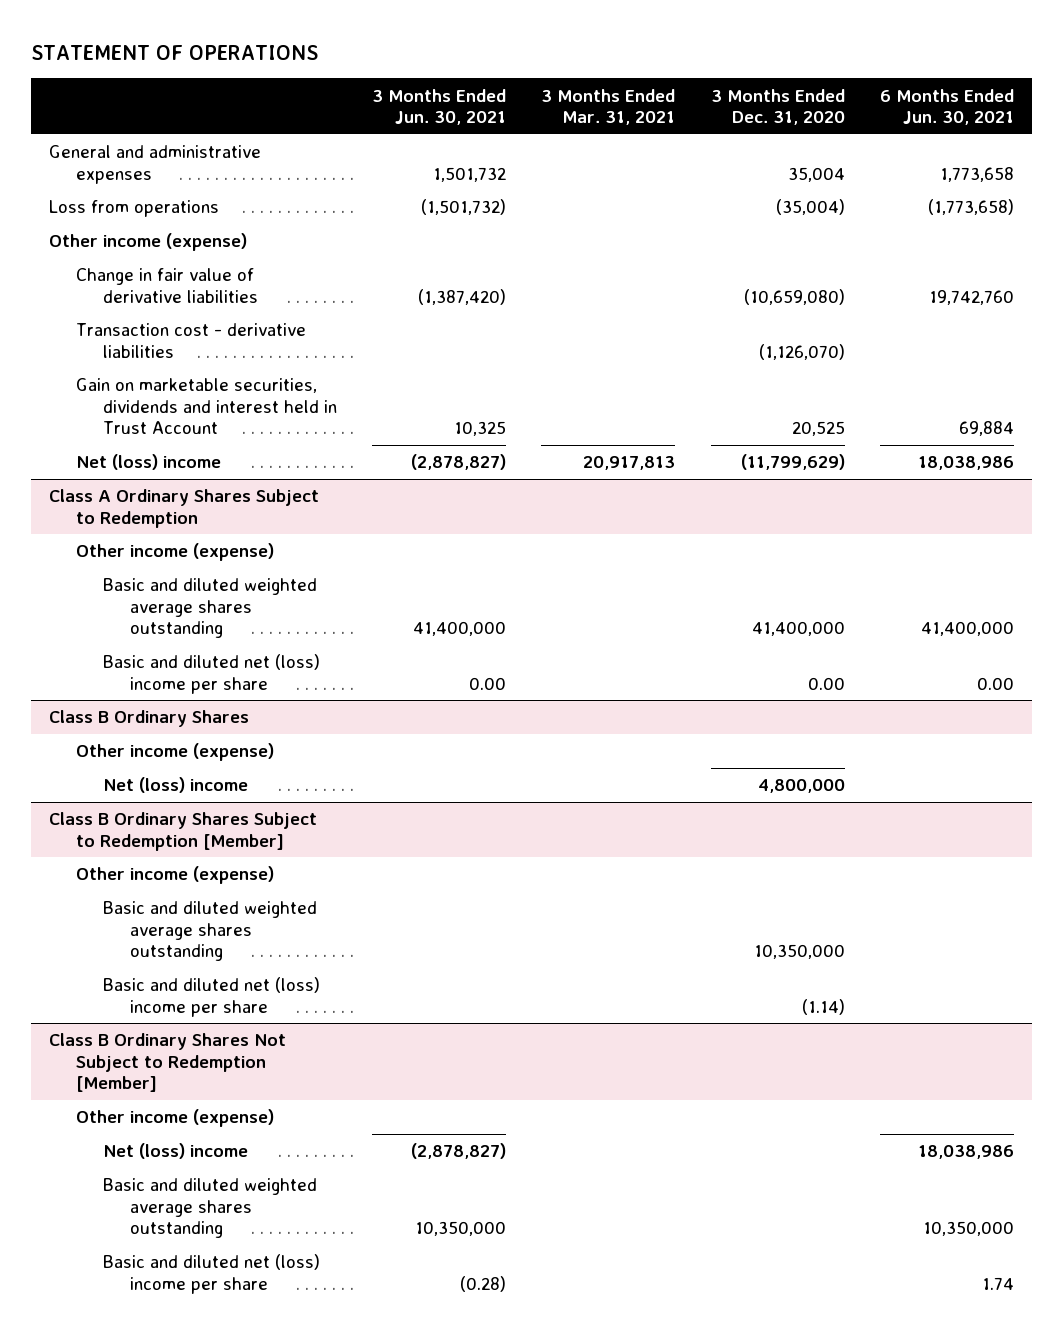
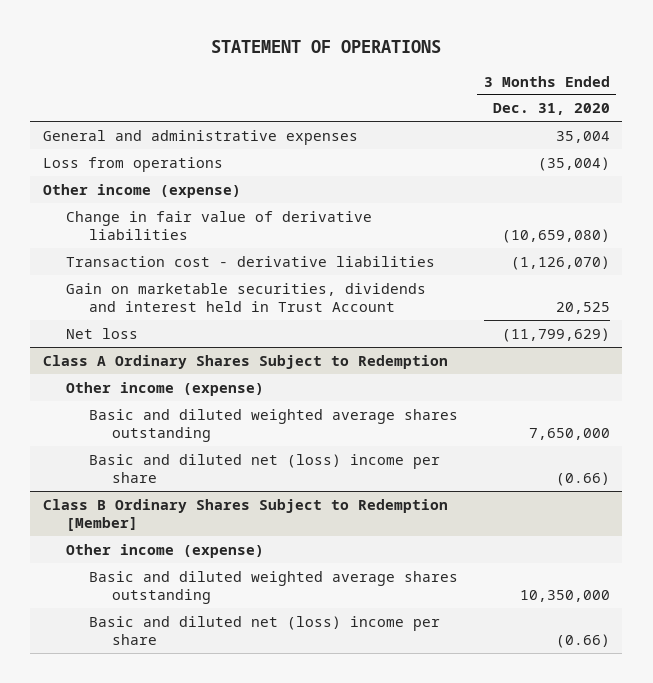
[372,88,507,125] 3 Months Ended Jun. 30, 2021 -> none
[541,88,676,125] 3 Months Ended Mar. 31, 2021 -> none
[880,88,1015,125] 6 Months Ended Jun. 30, 2021 -> none
[75,454,221,471] Net (loss) income -> [66,327,139,339] Net loss
[48,710,249,728] Class B Ordinary Shares -> none
[75,743,274,762] Other income (expense) -> none
[102,777,248,794] Net (loss) income -> none
[751,620,845,636] 41,400,000 -> [528,427,610,440] 7,650,000
[807,676,845,690] 0.00 -> [555,471,610,486] (0.66)
[48,1033,286,1092] Class B Ordinary Shares Not Subject to Redemption [Member] -> none
[75,1109,274,1128] Other income (expense) -> none
[102,1143,248,1160] Net (loss) income -> none
[102,1178,317,1238] Basic and diluted weighted average shares outstanding -> none
[102,1254,320,1294] Basic and diluted net (loss) income per share -> none
[801,998,845,1015] (1.14) -> [555,633,610,648] (0.66)

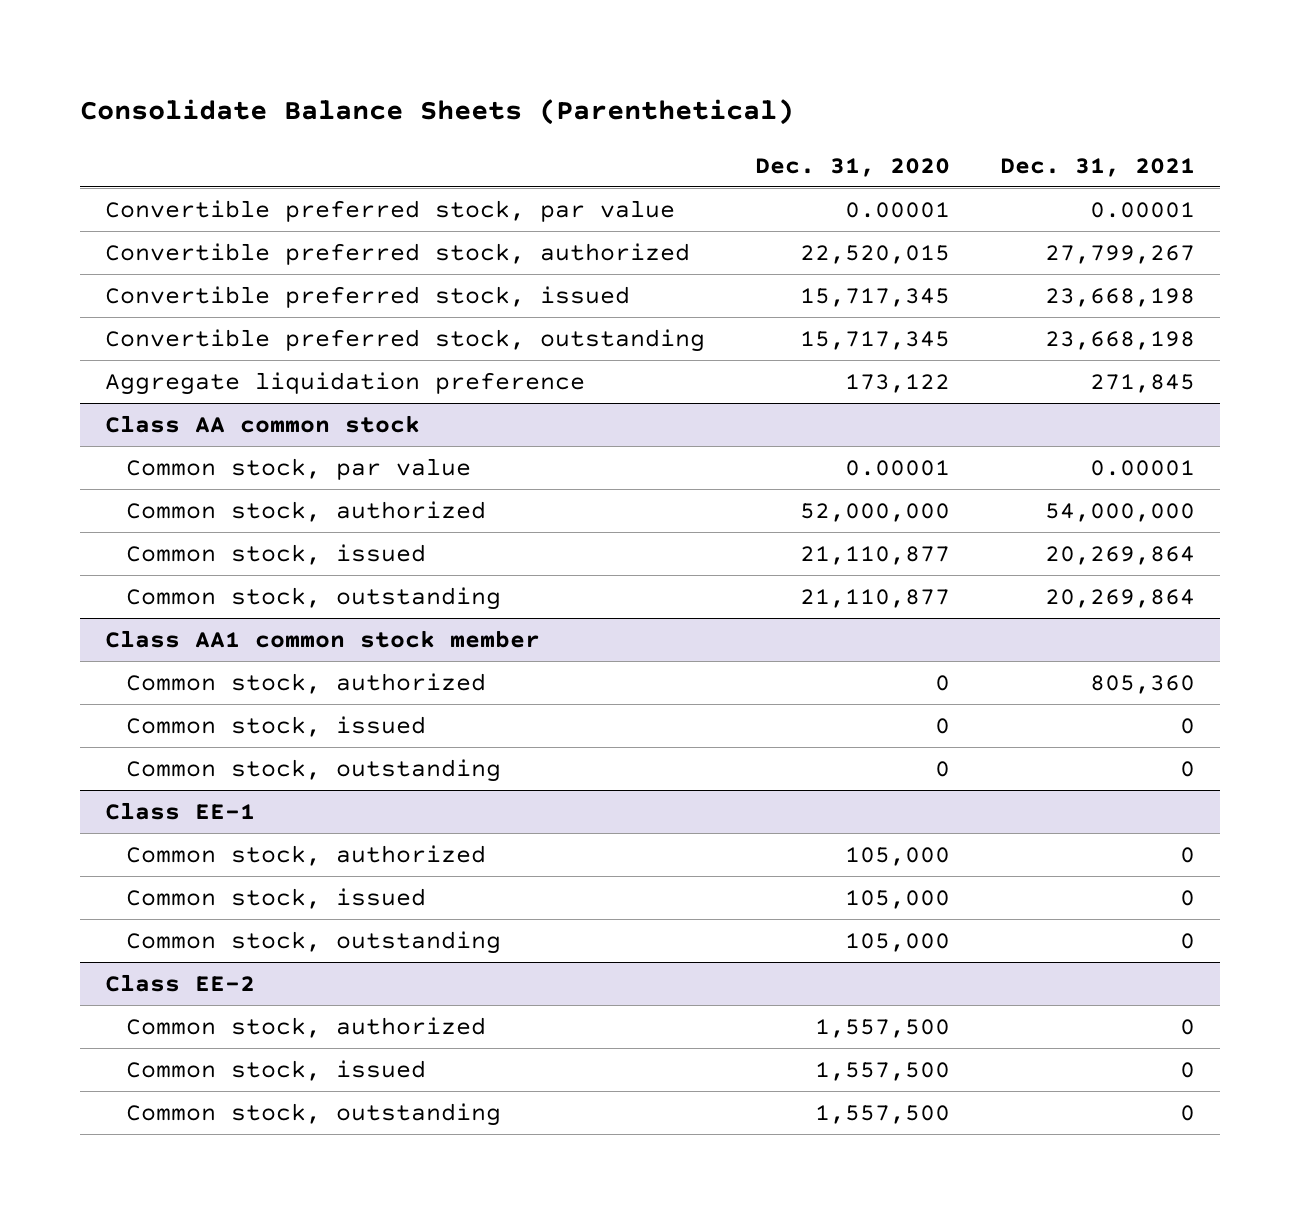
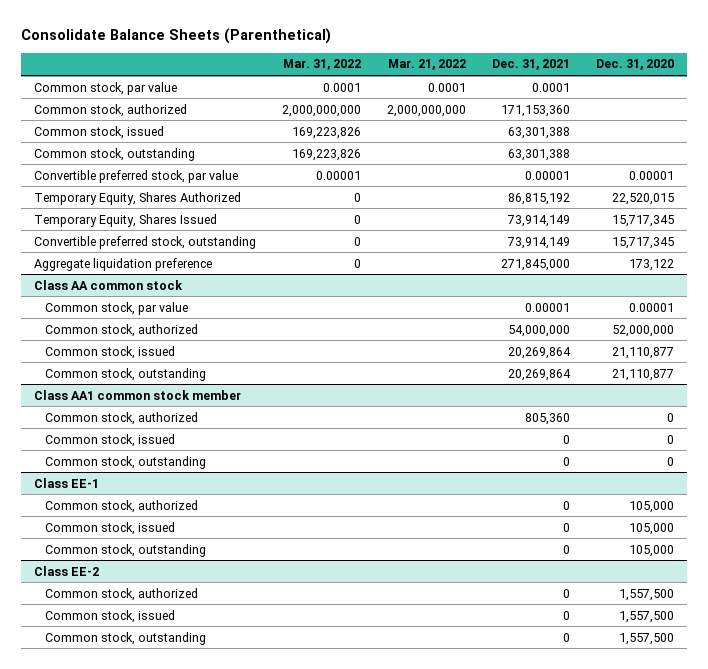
none -> [283,59,362,71] Mar. 31, 2022
none -> [388,59,467,71] Mar. 21, 2022
none -> [34,81,178,95] Common stock, par value
none -> [34,103,188,117] Common stock, authorized
none -> [34,125,165,139] Common stock, issued
none -> [34,147,196,161] Common stock, outstanding
[105,242,691,265] Convertible preferred stock, authorized -> none
[105,285,631,308] Convertible preferred stock, issued -> none
none -> [34,191,242,205] Temporary Equity, Shares Authorized
none -> [34,213,218,227] Temporary Equity, Shares Issued
[1045,330,1196,350] 23,668,198 -> [506,236,570,249] 73,914,149
[1090,373,1196,393] 271,845 -> [500,258,570,271] 271,845,000

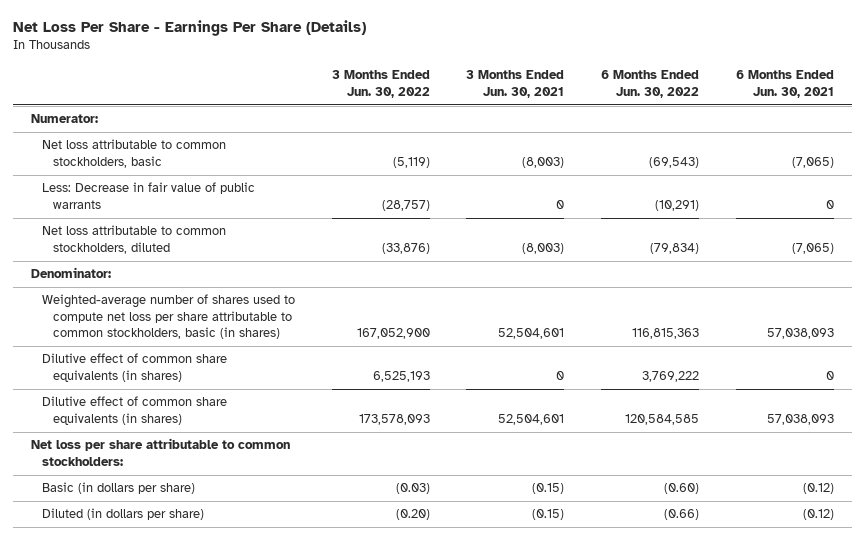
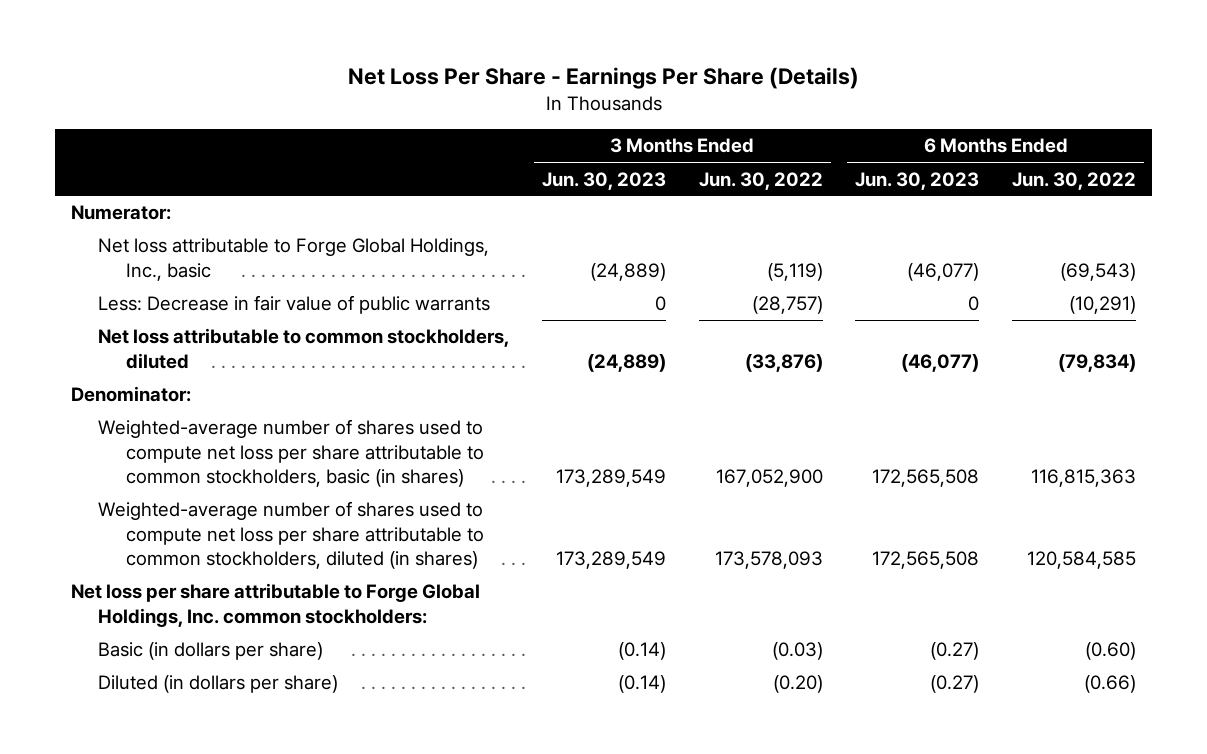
[466,70,565,98] 3 Months Ended Jun. 30, 2021 -> none
[735,70,834,98] 6 Months Ended Jun. 30, 2021 -> none
none -> [542,171,667,190] Jun. 30, 2023
none -> [855,171,980,190] Jun. 30, 2023
[41,139,226,168] Net loss attributable to common stockholders, basic -> [98,238,490,281] Net loss attributable to Forge Global Holdings, Inc., basic
[41,353,227,382] Dilutive effect of common share equivalents (in shares) -> none
[41,396,227,425] Dilutive effect of common share equivalents (in shares) -> [98,501,484,570] Weighted-average number of shares used to compute net loss per share attributable to common stockholders, diluted (in shares)
[31,438,291,466] Net loss per share attributable to common stockholders: -> [71,583,481,627] Net loss per share attributable to Forge Global Holdings, Inc. common stockholders:

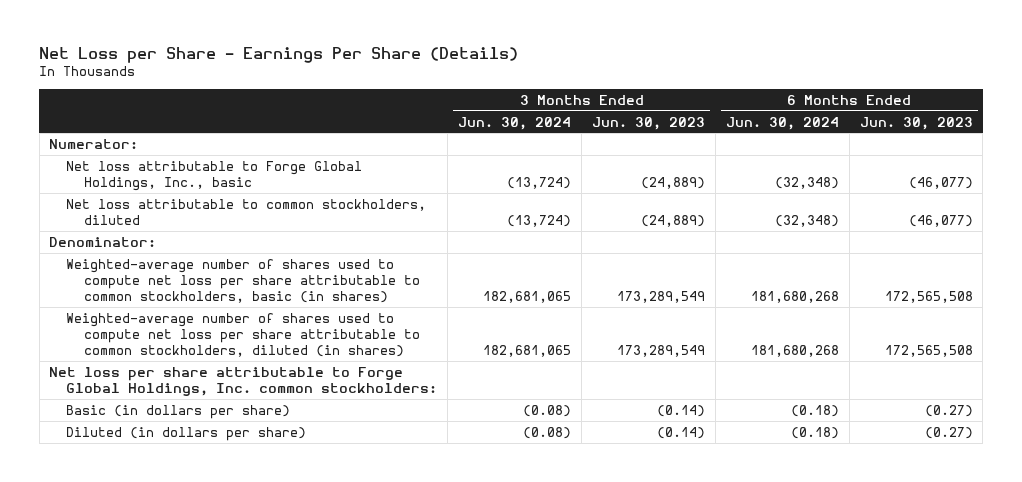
[347,67,859,90] Net Loss Per Share - Earnings Per Share (Details) -> [39,47,519,64] Net Loss per Share - Earnings Per Share (Details)
[698,171,823,190] Jun. 30, 2022 -> none
[1012,171,1137,190] Jun. 30, 2022 -> none
none -> [458,116,572,130] Jun. 30, 2024
none -> [725,116,839,130] Jun. 30, 2024
[98,295,491,315] Less: Decrease in fair value of public warrants -> none

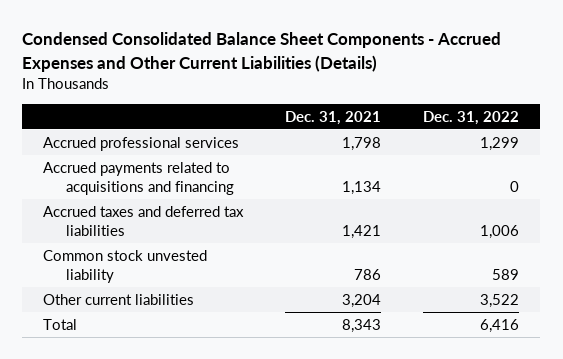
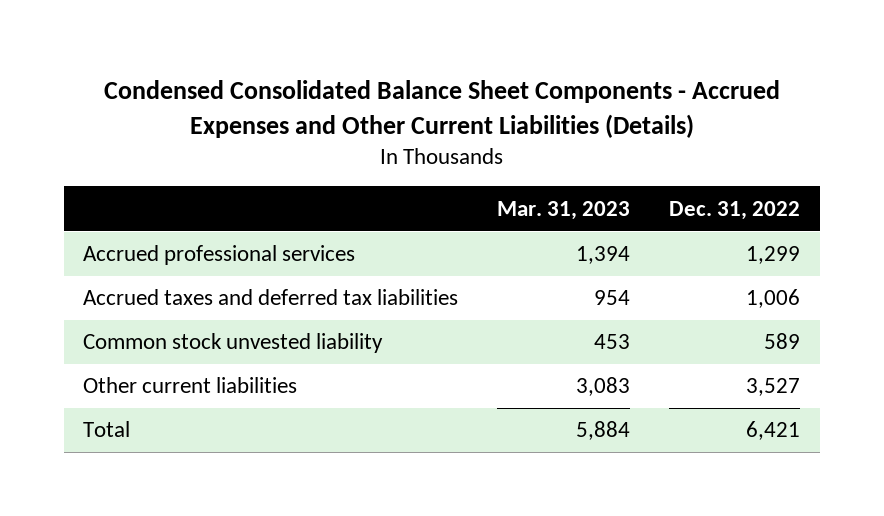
[285,110,382,125] Dec. 31, 2021 -> none
none -> [497,200,631,220] Mar. 31, 2023
[43,161,235,195] Accrued payments related to acquisitions and financing -> none
[480,293,520,308] 3,522 -> [746,378,801,397] 3,527
[480,318,520,333] 6,416 -> [746,421,801,441] 6,421

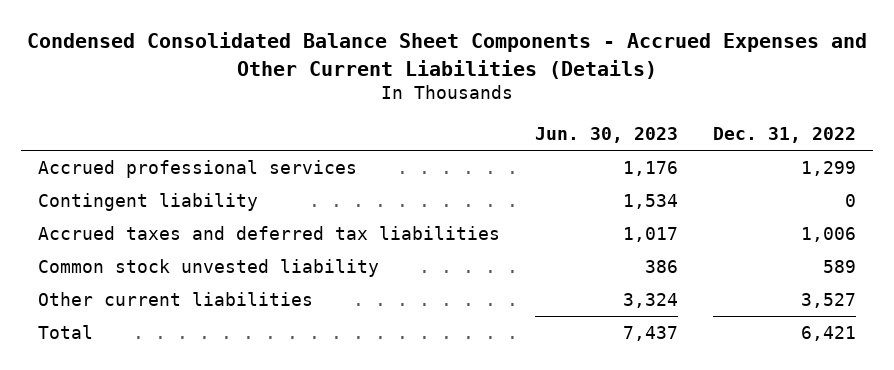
[497,200,631,220] Mar. 31, 2023 -> none
none -> [535,126,679,143] Jun. 30, 2023
none -> [38,193,259,212] Contingent liability

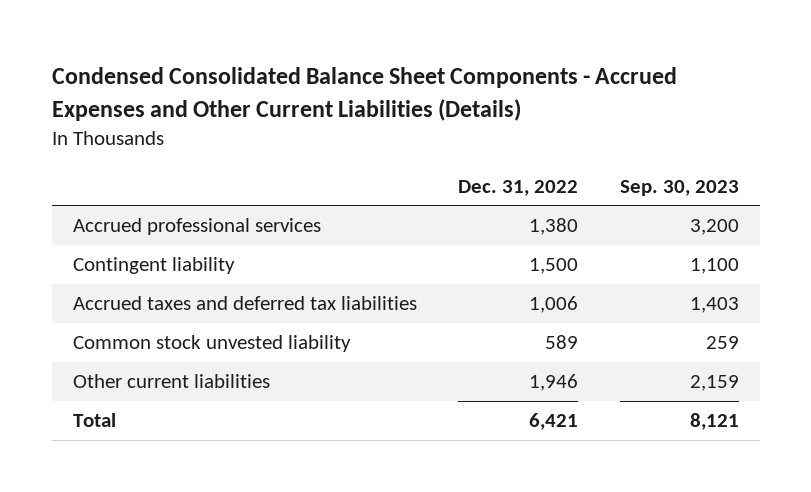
[535,126,679,143] Jun. 30, 2023 -> none
none -> [619,179,739,196] Sep. 30, 2023
[800,161,856,177] 1,299 -> [529,218,579,236] 1,380
[844,194,856,208] 0 -> [529,258,579,275] 1,500
[800,293,856,309] 3,527 -> [529,374,579,392] 1,946

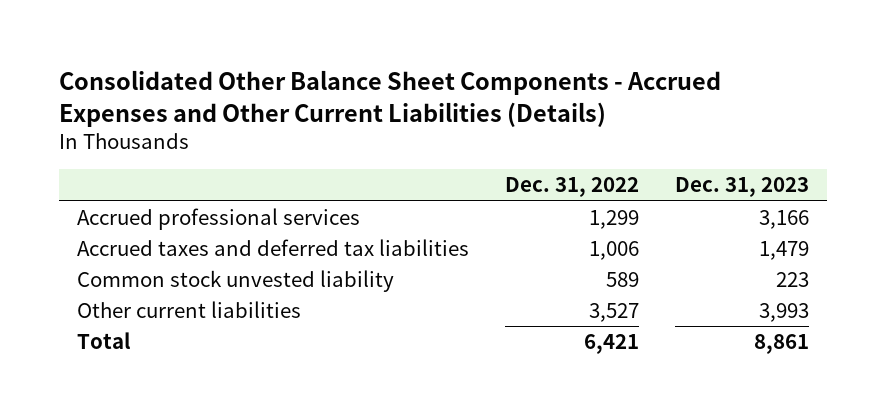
[51,67,677,121] Condensed Consolidated Balance Sheet Components - Accrued Expenses and Other Current Liabilities (Details) -> [58,70,721,127] Consolidated Other Balance Sheet Components - Accrued Expenses and Other Current Liabilities (Details)
[619,179,739,196] Sep. 30, 2023 -> none
none -> [674,177,809,198] Dec. 31, 2023
[72,257,235,275] Contingent liability -> none
[529,218,579,236] 1,380 -> [588,209,639,229] 1,299
[529,374,579,392] 1,946 -> [588,302,639,322] 3,527

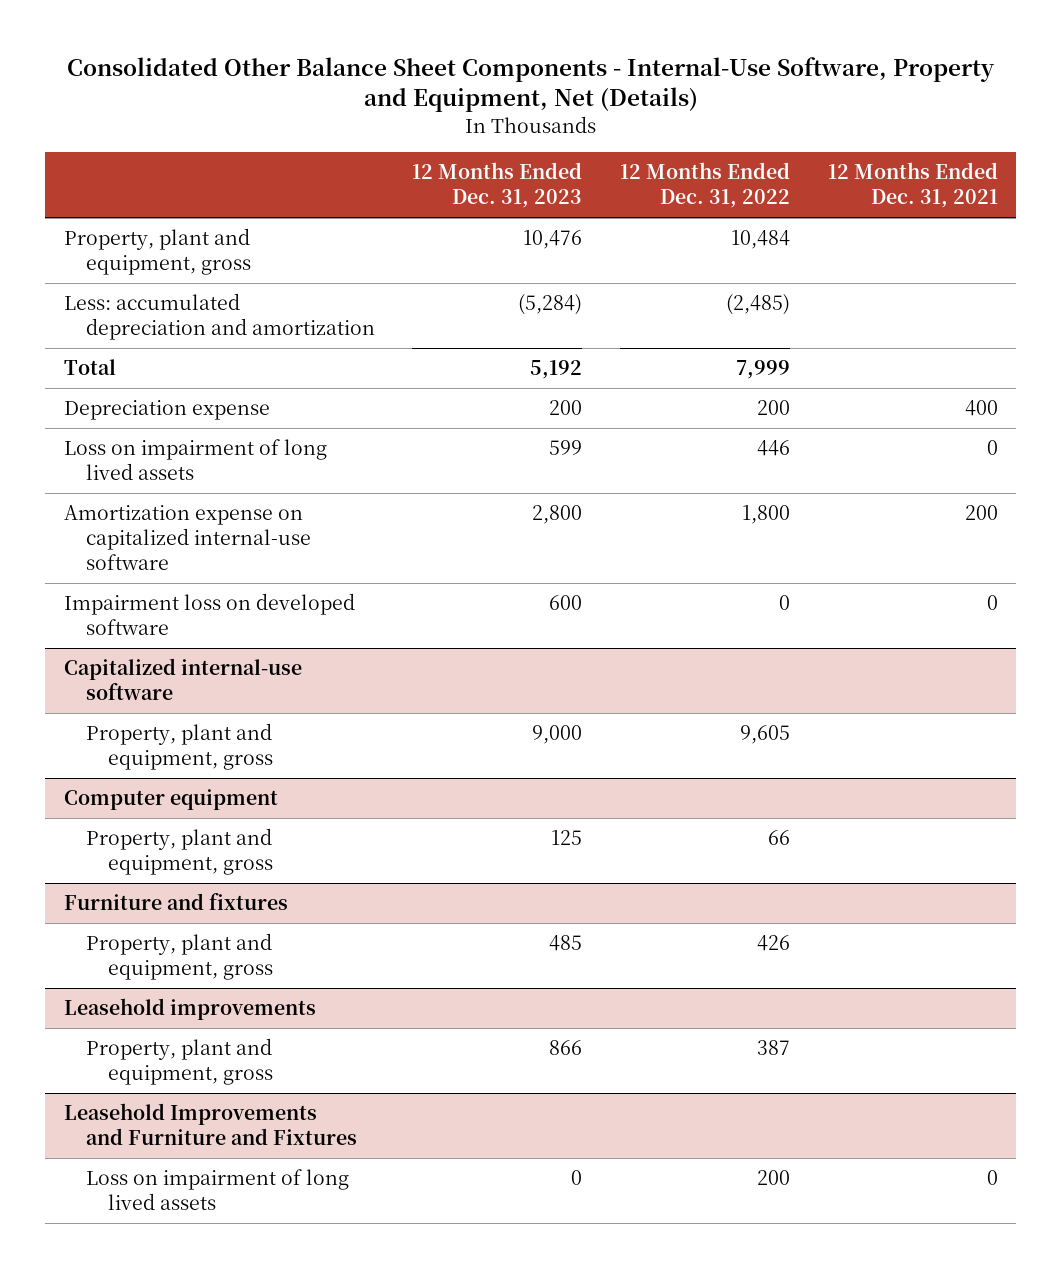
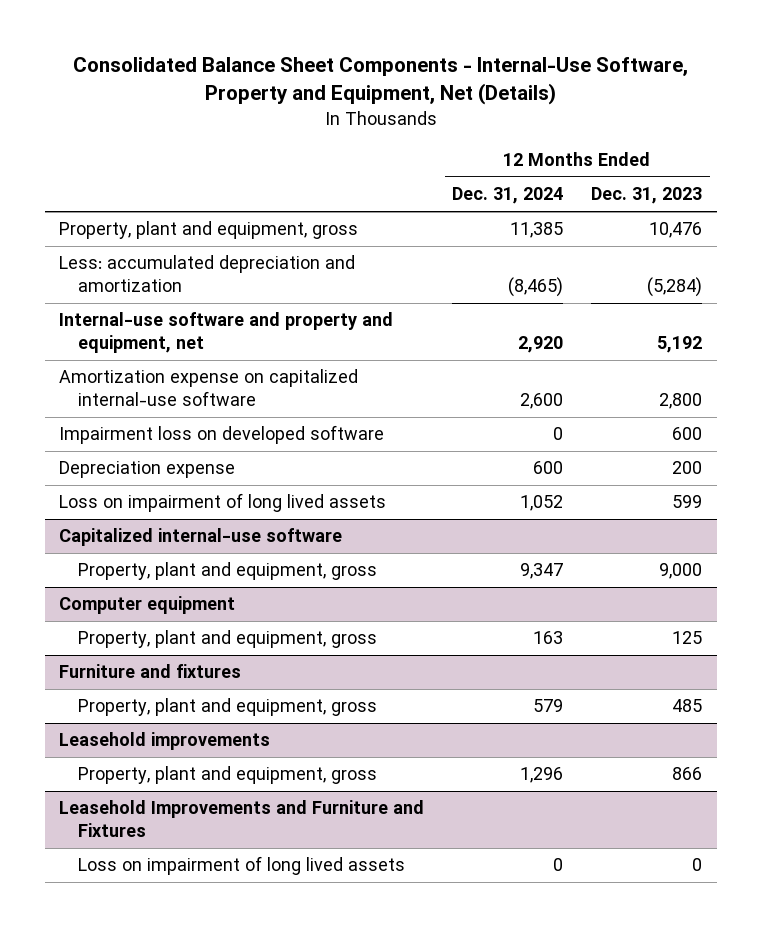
[66,56,995,113] Consolidated Other Balance Sheet Components - Internal-Use Software, Property and Equipment, Net (Details) -> [72,57,688,106] Consolidated Balance Sheet Components - Internal-Use Software, Property and Equipment, Net (Details)
[620,162,791,209] 12 Months Ended Dec. 31, 2022 -> none
[827,162,998,209] 12 Months Ended Dec. 31, 2021 -> none
none -> [452,187,564,205] Dec. 31, 2024
[64,359,117,376] Total -> [58,312,393,354] Internal-use software and property and equipment, net
[64,400,271,421] Depreciation expense -> [58,461,235,479] Depreciation expense
[64,439,328,481] Loss on impairment of long lived assets -> [58,493,386,513] Loss on impairment of long lived assets

